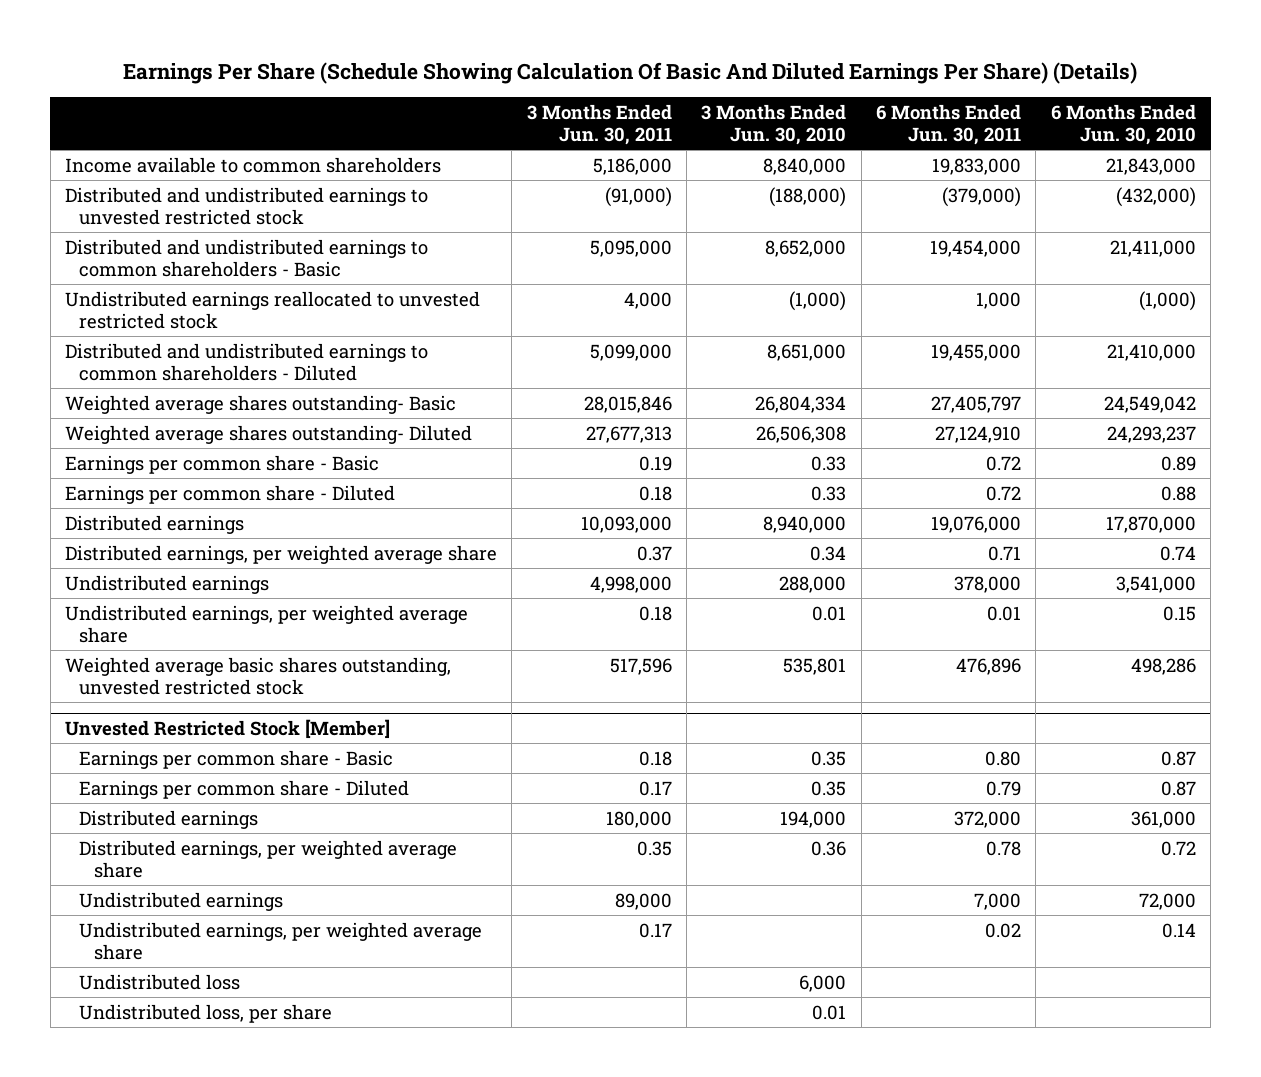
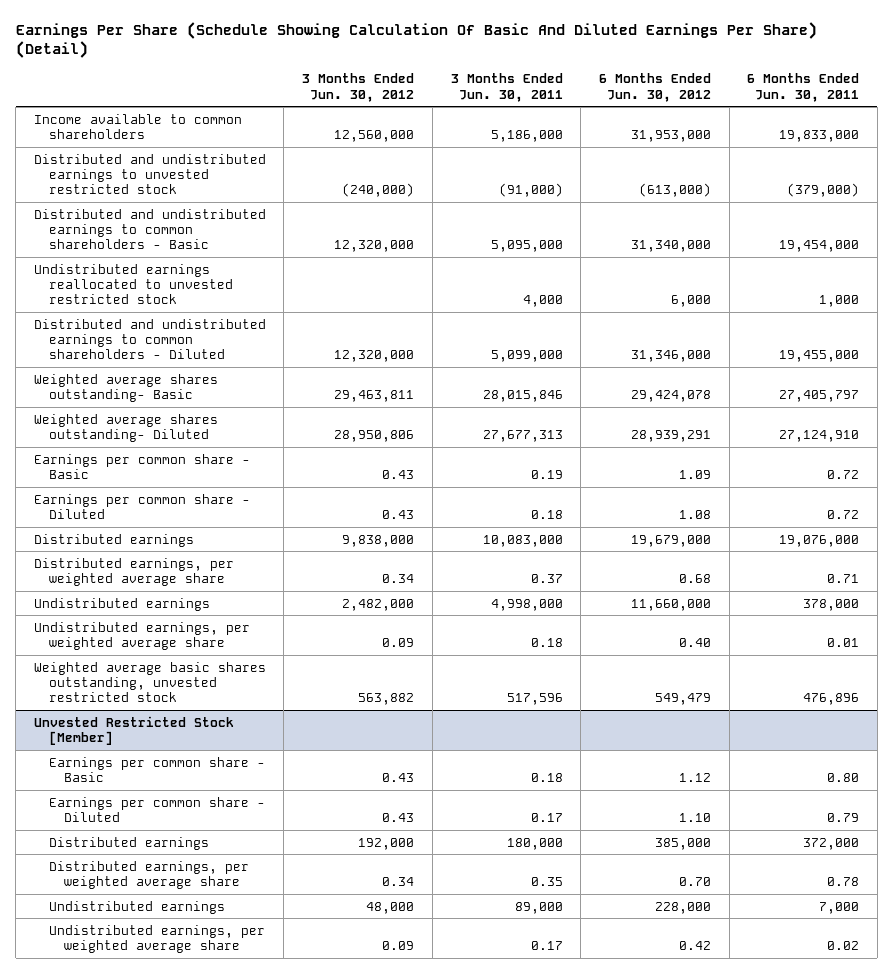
[123,61,1138,84] Earnings Per Share (Schedule Showing Calculation Of Basic And Diluted Earnings Per Share) (Details) -> [15,21,817,59] Earnings Per Share (Schedule Showing Calculation Of Basic And Diluted Earnings Per Share) (Detail)
[701,103,847,146] 3 Months Ended Jun. 30, 2010 -> none
[1050,103,1196,146] 6 Months Ended Jun. 30, 2010 -> none
none -> [302,73,415,102] 3 Months Ended Jun. 30, 2012
none -> [598,73,711,102] 6 Months Ended Jun. 30, 2012
[580,515,672,533] 10,093,000 -> [482,534,563,547] 10,083,000
[79,973,241,990] Undistributed loss -> none
[79,1003,333,1023] Undistributed loss, per share -> none

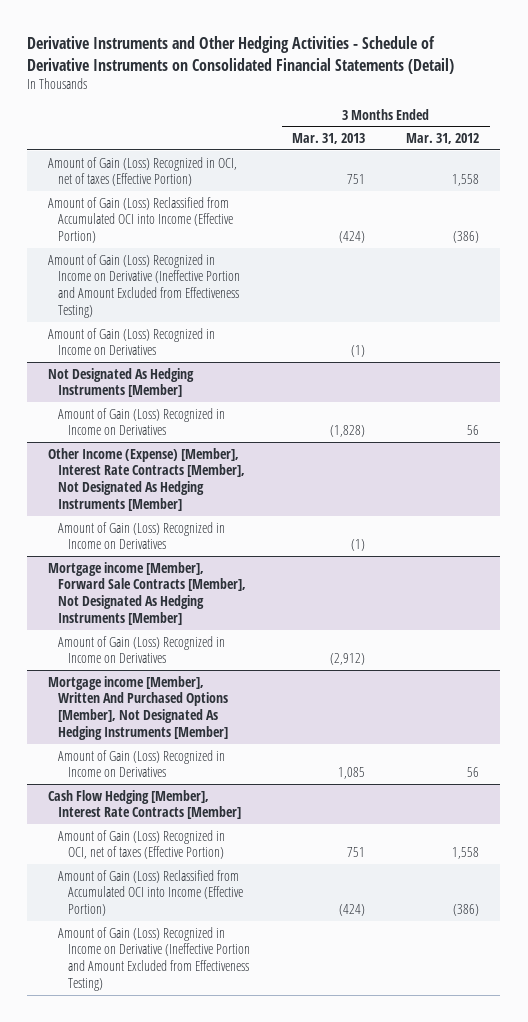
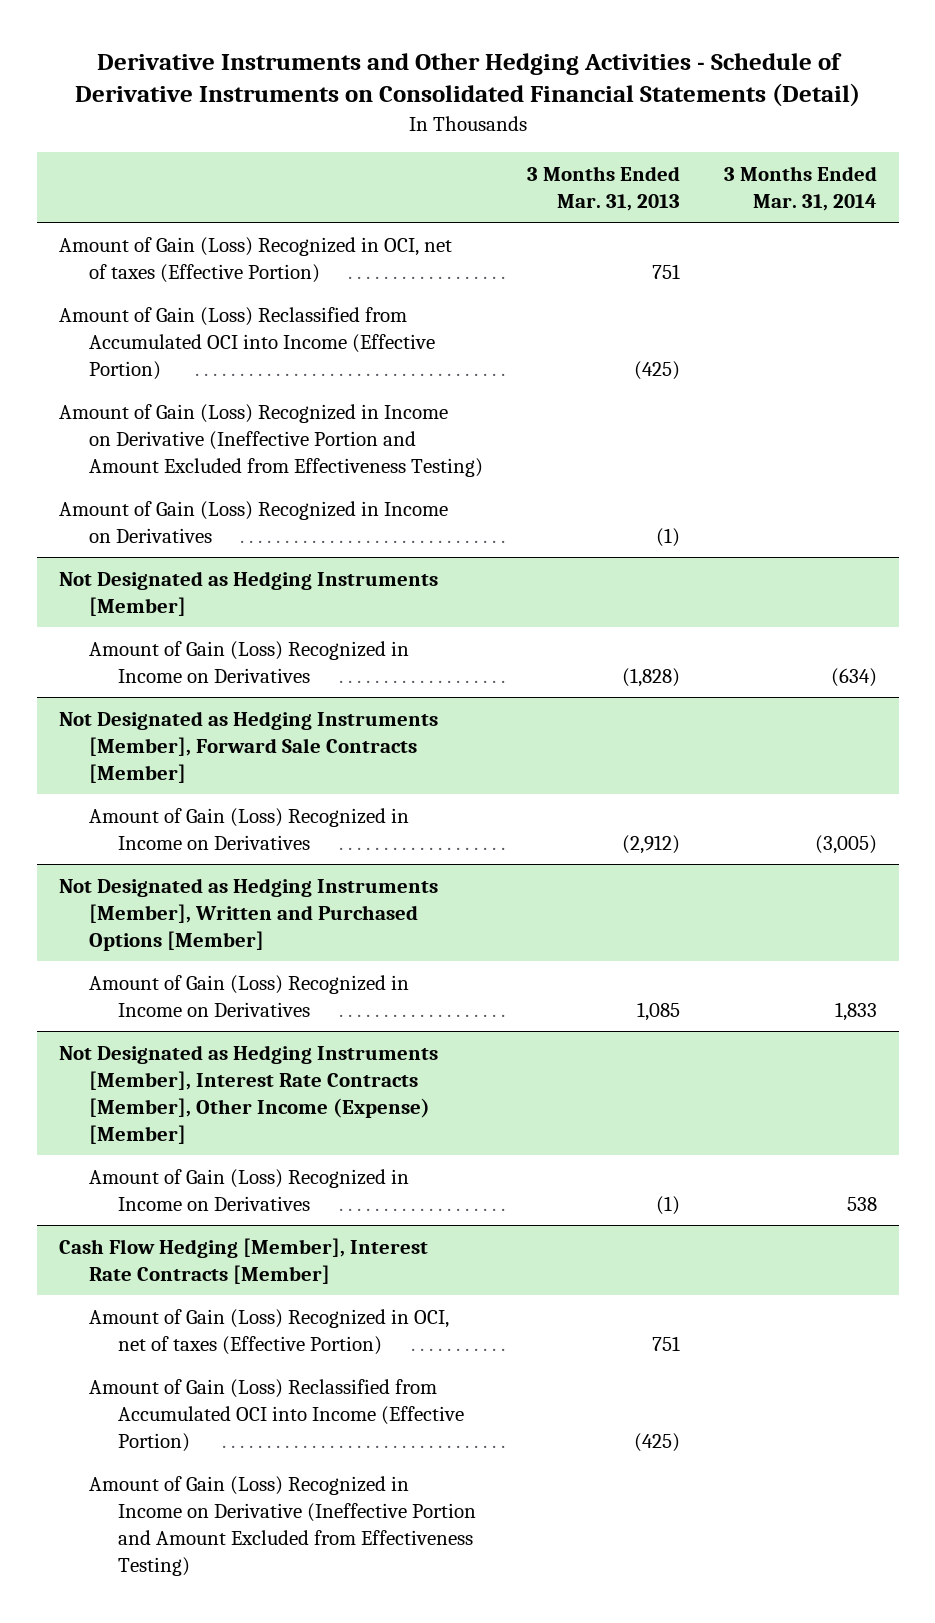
[406,133,480,145] Mar. 31, 2012 -> none
none -> [723,165,877,211] 3 Months Ended Mar. 31, 2014
[338,231,365,244] (424) -> [633,360,680,380] (425)
[48,367,195,398] Not Designated As Hedging Instruments [Member] -> [58,570,438,616] Not Designated as Hedging Instruments [Member]
[48,447,246,511] Other Income (Expense) [Member], Interest Rate Contracts [Member], Not Designated As Hedging Instruments [Member] -> none
[58,521,226,550] Amount of Gain (Loss) Recognized in Income on Derivatives -> none
[48,561,247,625] Mortgage income [Member], Forward Sale Contracts [Member], Not Designated As Hedging Instruments [Member] -> [58,710,438,783] Not Designated as Hedging Instruments [Member], Forward Sale Contracts [Member]
[48,675,229,740] Mortgage income [Member], Written And Purchased Options [Member], Not Designated As Hedging Instruments [Member] -> [58,877,438,951] Not Designated as Hedging Instruments [Member], Written and Purchased Options [Member]
none -> [58,1044,438,1144] Not Designated as Hedging Instruments [Member], Interest Rate Contracts [Member], Other Income (Expense) [Member]
none -> [88,1168,409,1211] Amount of Gain (Loss) Recognized in Income on Derivatives
[338,904,365,917] (424) -> [633,1432,680,1452] (425)

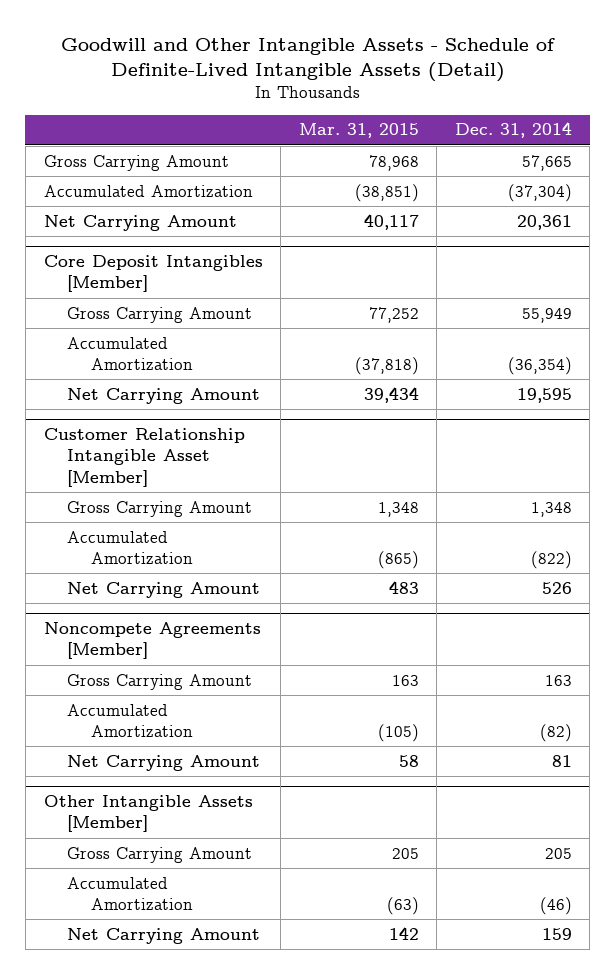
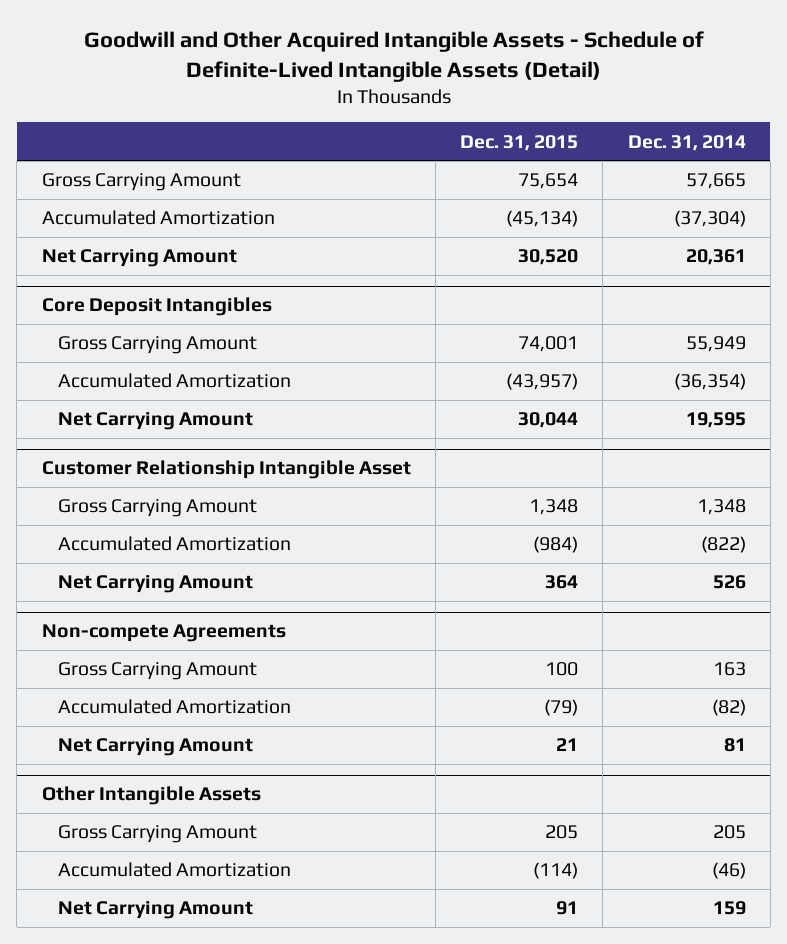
[60,37,555,83] Goodwill and Other Intangible Assets - Schedule of Definite-Lived Intangible Assets (Detail) -> [83,30,704,82] Goodwill and Other Acquired Intangible Assets - Schedule of Definite-Lived Intangible Assets (Detail)
[298,123,419,139] Mar. 31, 2015 -> none
none -> [460,134,579,151] Dec. 31, 2015
[43,255,263,293] Core Deposit Intangibles [Member] -> [41,297,272,317] Core Deposit Intangibles
[43,428,245,487] Customer Relationship Intangible Asset [Member] -> [41,460,411,480] Customer Relationship Intangible Asset
[43,622,261,660] Noncompete Agreements [Member] -> [41,624,286,643] Non-compete Agreements
[43,795,253,833] Other Intangible Assets [Member] -> [41,786,261,806] Other Intangible Assets

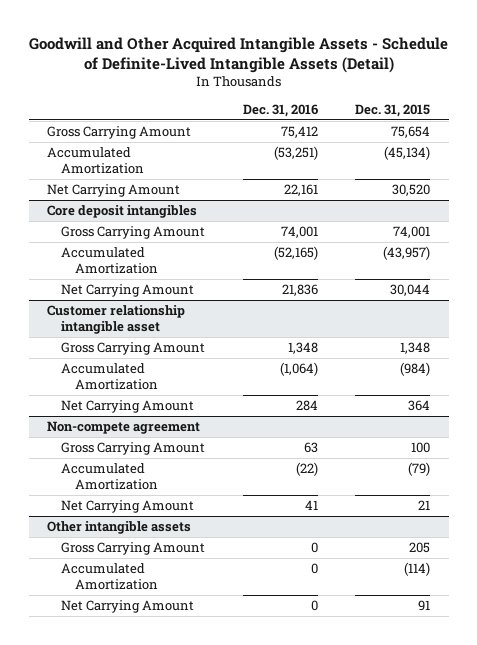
[627,134,746,151] Dec. 31, 2014 -> none
none -> [242,103,318,117] Dec. 31, 2016
[41,297,272,317] Core Deposit Intangibles -> [47,204,198,218] Core deposit intangibles
[41,460,411,480] Customer Relationship Intangible Asset -> [47,304,186,335] Customer relationship intangible asset
[41,624,286,643] Non-compete Agreements -> [47,420,201,434] Non-compete agreement
[41,786,261,806] Other Intangible Assets -> [47,520,192,534] Other intangible assets

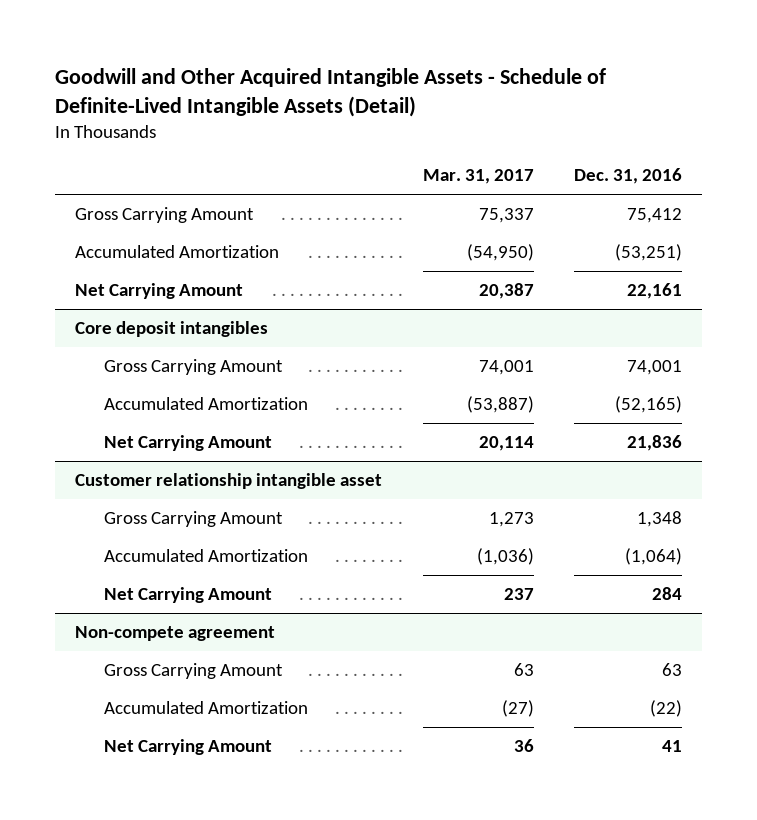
[355,103,431,117] Dec. 31, 2015 -> none
none -> [422,169,534,185] Mar. 31, 2017
[47,520,192,534] Other intangible assets -> none
[61,541,206,555] Gross Carrying Amount -> none
[61,562,159,591] Accumulated Amortization -> none
[61,599,195,613] Net Carrying Amount -> none

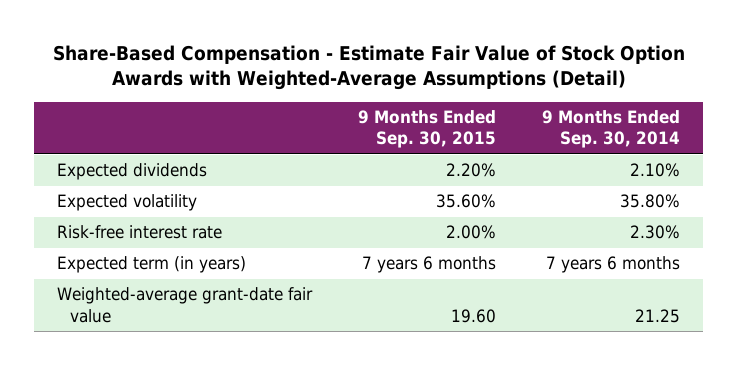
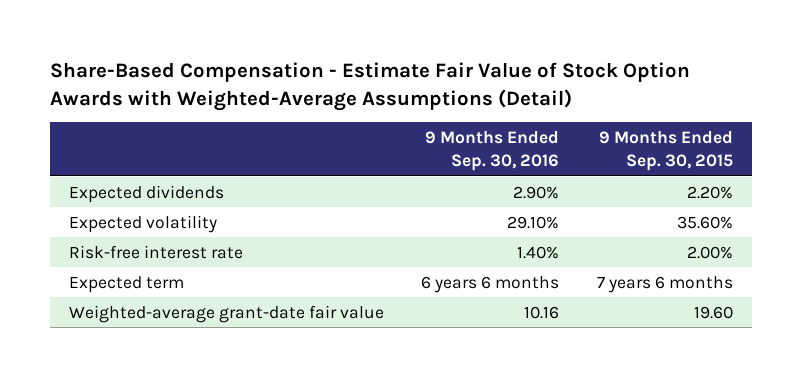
[542,110,681,149] 9 Months Ended Sep. 30, 2014 -> none
none -> [425,131,560,172] 9 Months Ended Sep. 30, 2016
[57,256,247,274] Expected term (in years) -> [68,275,184,293] Expected term

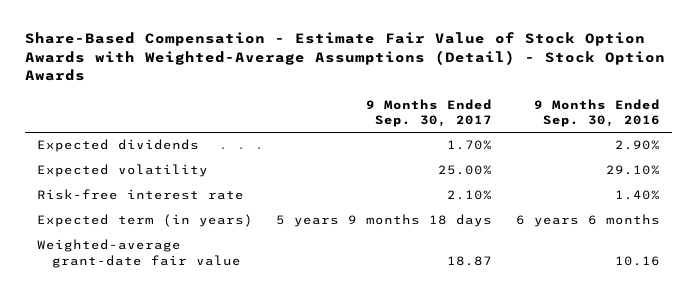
[49,62,690,111] Share-Based Compensation - Estimate Fair Value of Stock Option Awards with Weighted-Average Assumptions (Detail) -> [24,32,665,82] Share-Based Compensation - Estimate Fair Value of Stock Option Awards with Weighted-Average Assumptions (Detail) - Stock Option Awards
[599,131,734,172] 9 Months Ended Sep. 30, 2015 -> none
none -> [366,98,493,128] 9 Months Ended Sep. 30, 2017
[68,275,184,293] Expected term -> [36,214,253,228] Expected term (in years)

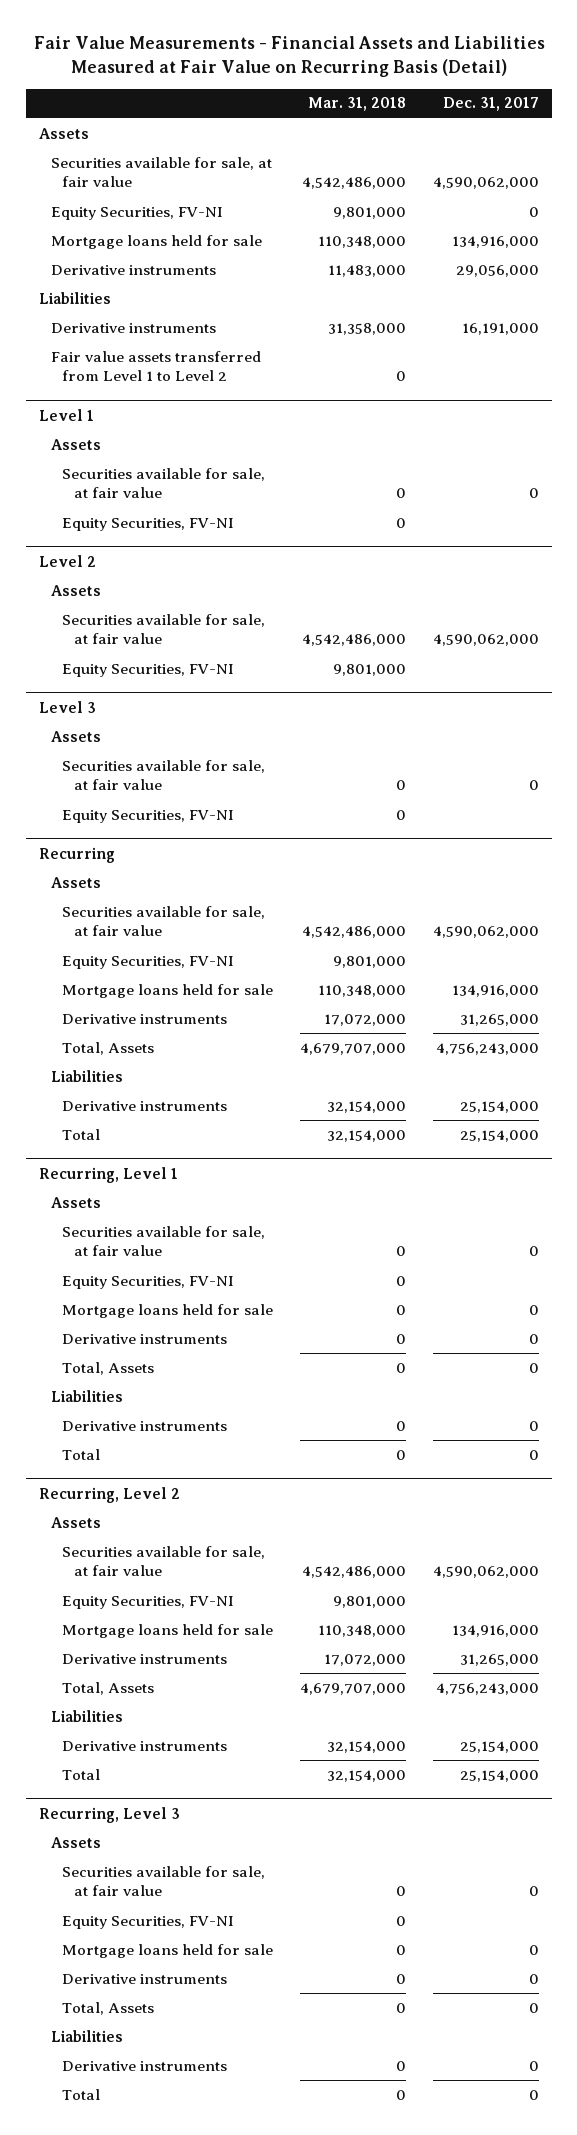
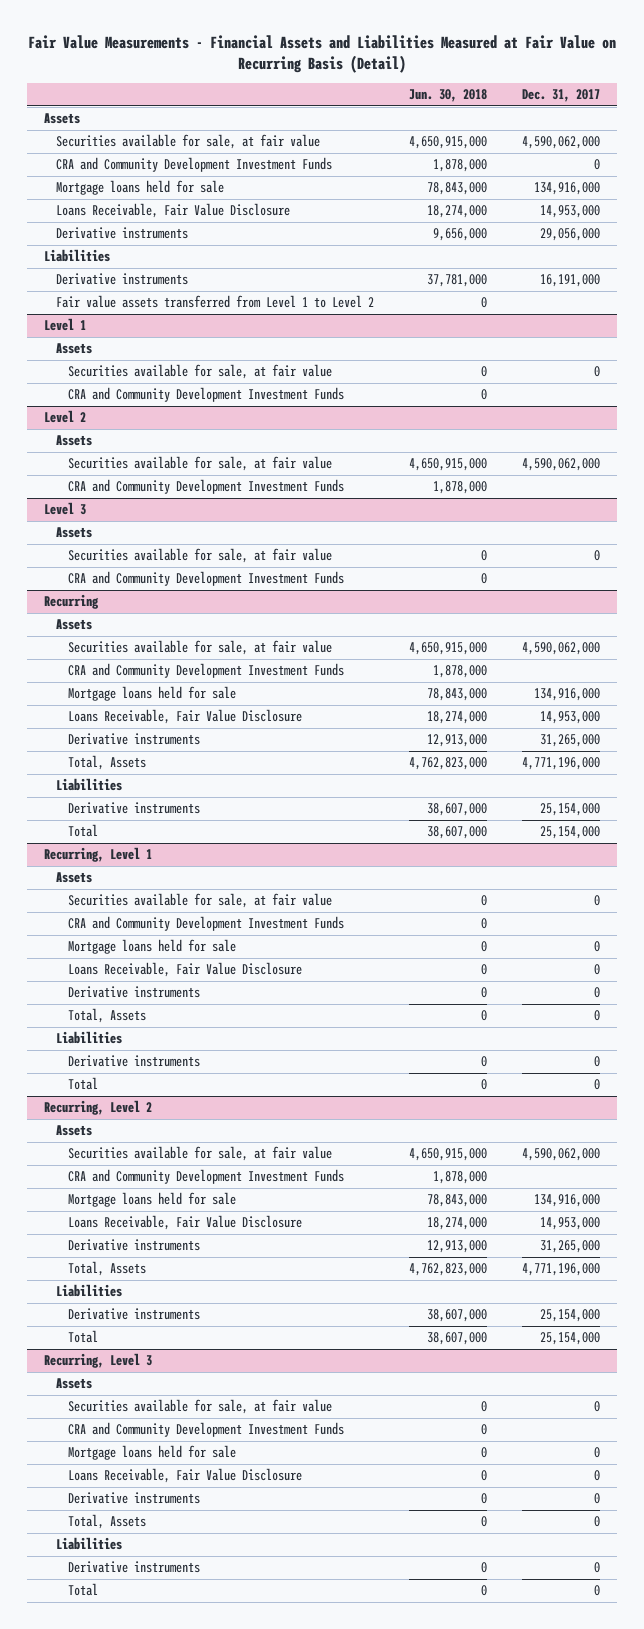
[308,97,407,112] Mar. 31, 2018 -> none
none -> [409,89,488,103] Jun. 30, 2018
[50,206,223,220] Equity Securities, FV-NI -> [56,157,333,173] CRA and Community Development Investment Funds
none -> [56,203,291,219] Loans Receivable, Fair Value Disclosure
[62,517,235,531] Equity Securities, FV-NI -> [68,387,345,403] CRA and Community Development Investment Funds
[62,663,235,677] Equity Securities, FV-NI -> [68,479,345,495] CRA and Community Development Investment Funds
[62,809,235,823] Equity Securities, FV-NI -> [68,571,345,587] CRA and Community Development Investment Funds
[62,955,235,969] Equity Securities, FV-NI -> [68,663,345,679] CRA and Community Development Investment Funds
none -> [68,709,303,725] Loans Receivable, Fair Value Disclosure
[435,1042,539,1055] 4,756,243,000 -> [521,757,600,771] 4,771,196,000
[62,1275,235,1289] Equity Securities, FV-NI -> [68,916,345,932] CRA and Community Development Investment Funds
none -> [68,962,303,978] Loans Receivable, Fair Value Disclosure
[62,1595,235,1609] Equity Securities, FV-NI -> [68,1169,345,1185] CRA and Community Development Investment Funds
none -> [68,1215,303,1231] Loans Receivable, Fair Value Disclosure
[435,1682,539,1695] 4,756,243,000 -> [521,1263,600,1277] 4,771,196,000
[62,1915,235,1929] Equity Securities, FV-NI -> [68,1422,345,1438] CRA and Community Development Investment Funds
none -> [68,1468,303,1484] Loans Receivable, Fair Value Disclosure

